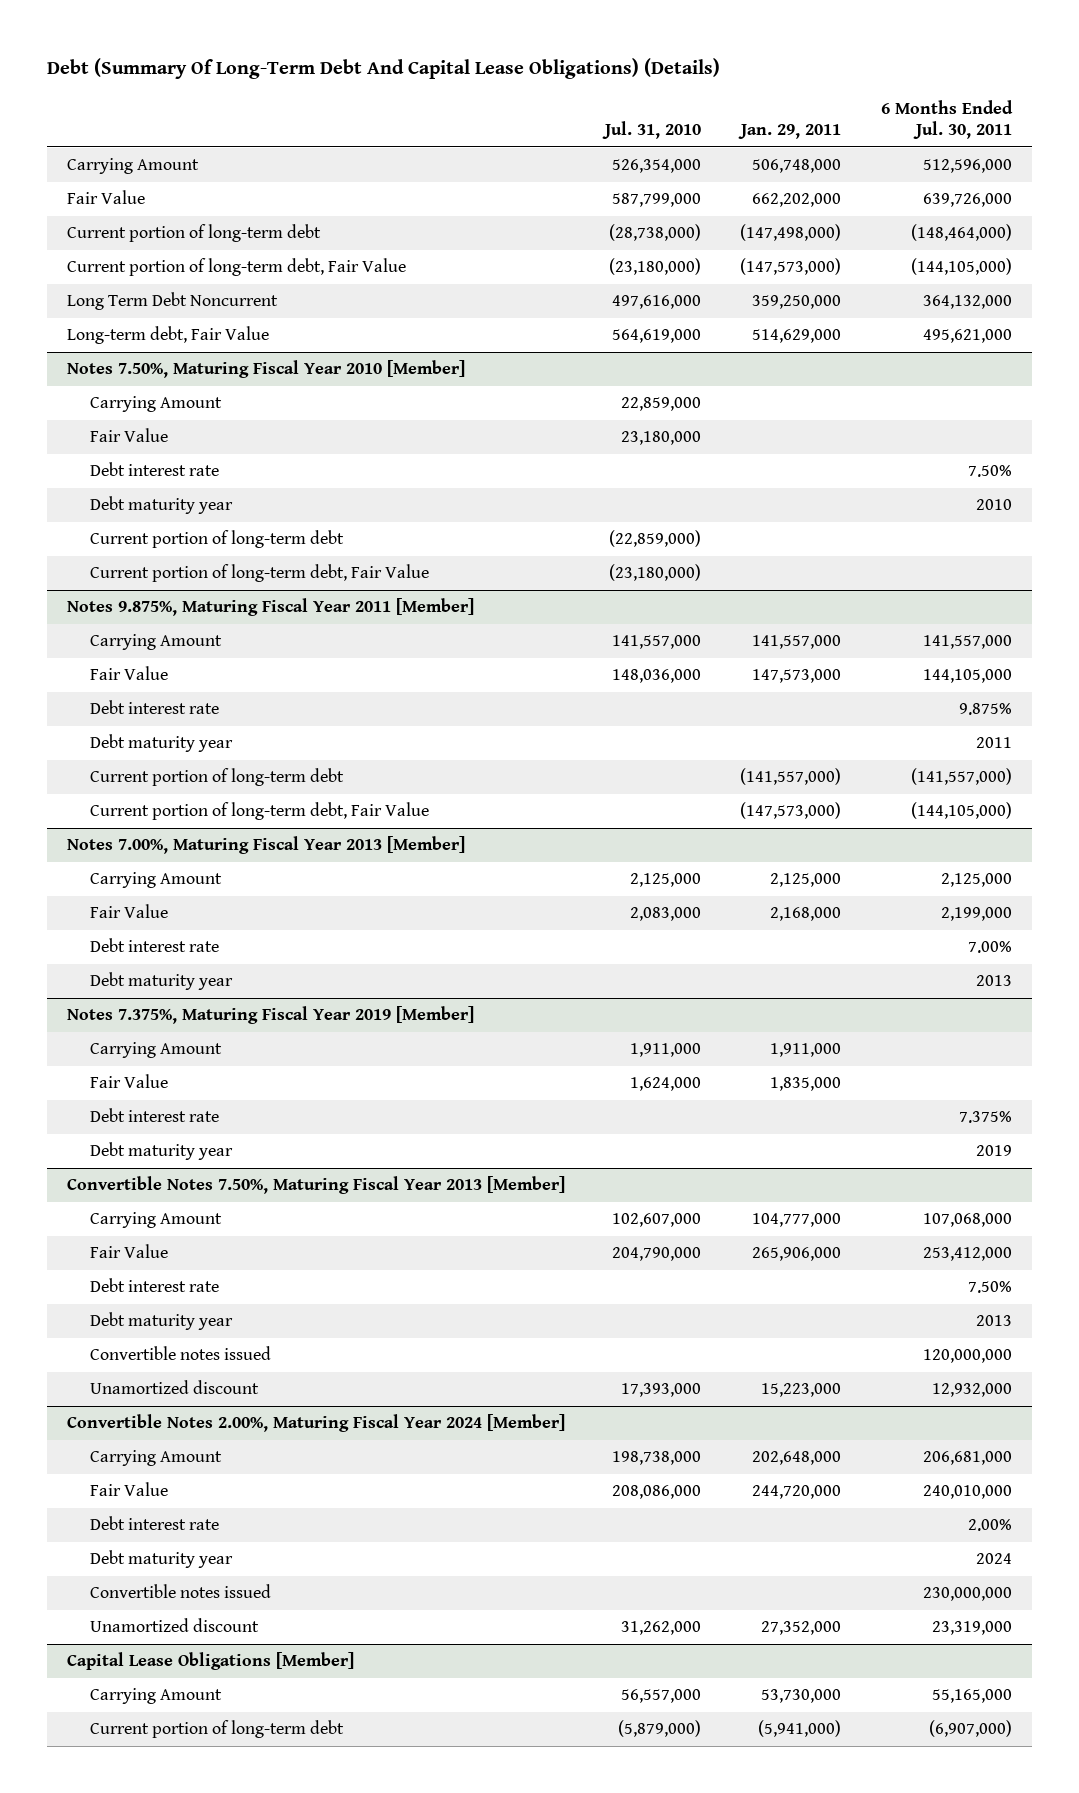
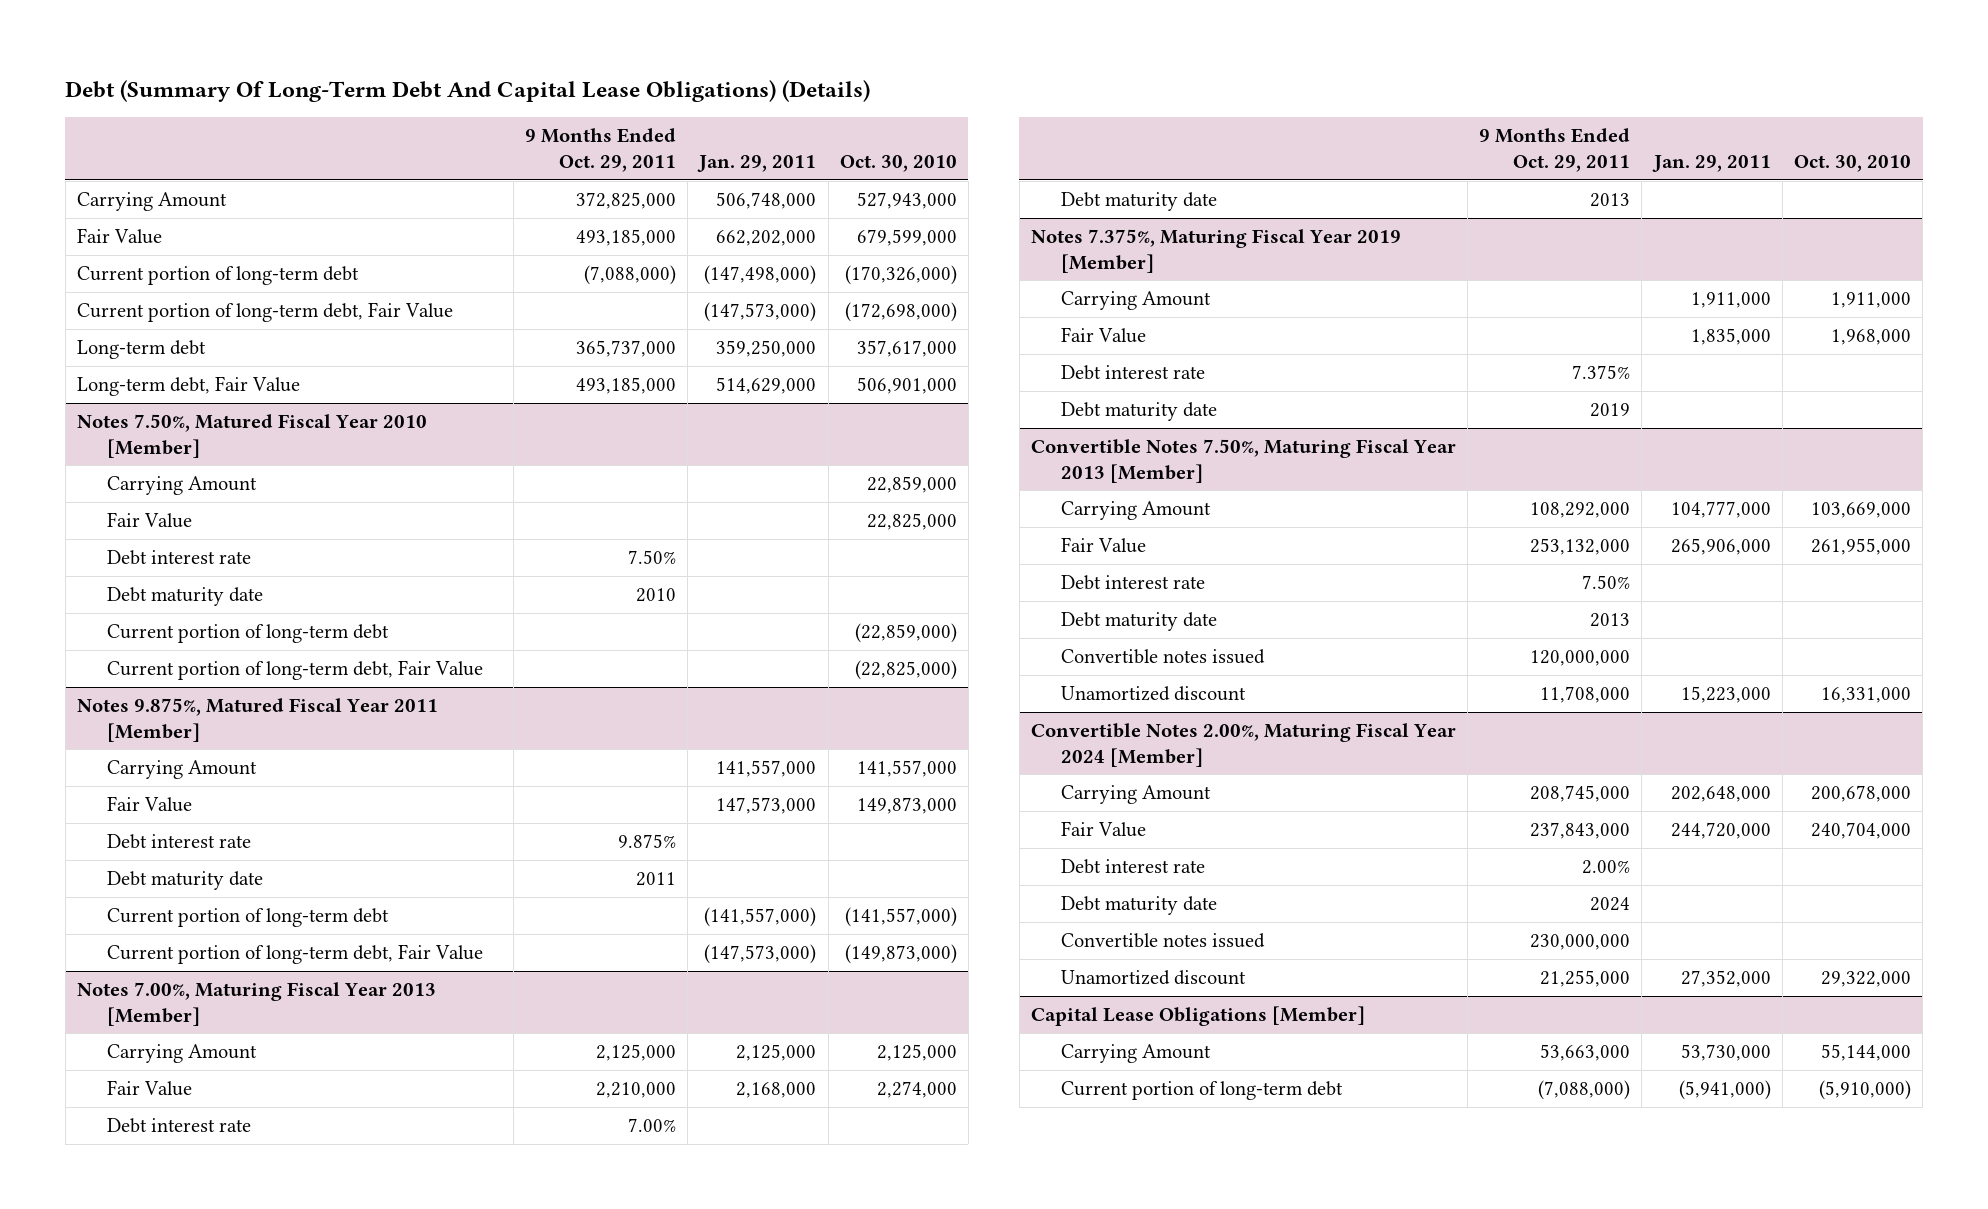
[601,120,701,139] Jul. 31, 2010 -> none
[881,99,1014,139] 6 Months Ended Jul. 30, 2011 -> none
none -> [525,128,677,172] 9 Months Ended Oct. 29, 2011
none -> [839,154,957,172] Oct. 30, 2010
[66,292,278,311] Long Term Debt Noncurrent -> [76,340,206,360] Long-term debt
[66,360,465,379] Notes 7.50%, Maturing Fiscal Year 2010 [Member] -> [76,414,427,458] Notes 7.50%, Matured Fiscal Year 2010 [Member]
[90,496,234,515] Debt maturity year -> [106,587,263,607] Debt maturity date
[66,598,474,617] Notes 9.875%, Maturing Fiscal Year 2011 [Member] -> [76,698,438,742] Notes 9.875%, Matured Fiscal Year 2011 [Member]
[90,734,234,753] Debt maturity year -> [106,871,263,891] Debt maturity date
[90,972,234,991] Debt maturity year -> [1060,192,1217,212] Debt maturity date
[90,1142,234,1161] Debt maturity year -> [1060,402,1217,422] Debt maturity date
[90,1312,234,1331] Debt maturity year -> [1060,612,1217,632] Debt maturity date
[90,1550,234,1569] Debt maturity year -> [1060,896,1217,916] Debt maturity date

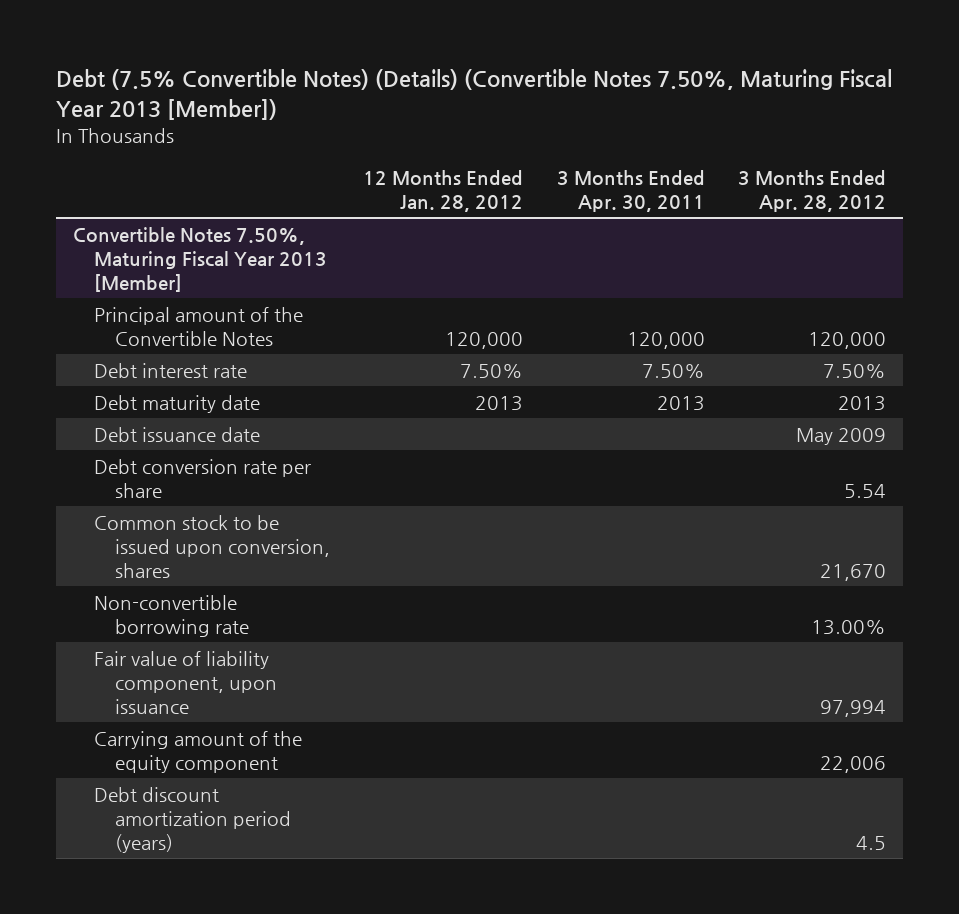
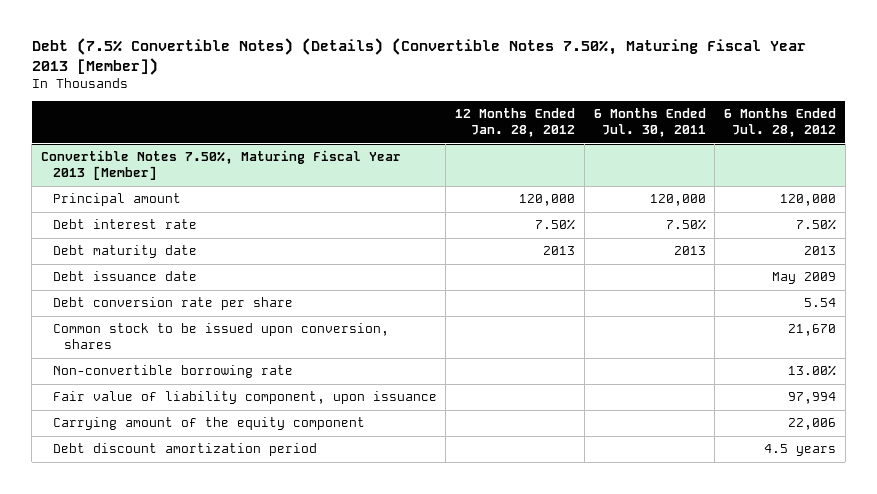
[556,169,705,212] 3 Months Ended Apr. 30, 2011 -> none
[738,169,887,212] 3 Months Ended Apr. 28, 2012 -> none
none -> [593,108,706,138] 6 Months Ended Jul. 30, 2011
none -> [723,108,836,138] 6 Months Ended Jul. 28, 2012
[93,306,303,346] Principal amount of the Convertible Notes -> [52,193,181,207] Principal amount
[93,786,291,853] Debt discount amortization period (years) -> [52,443,317,457] Debt discount amortization period

